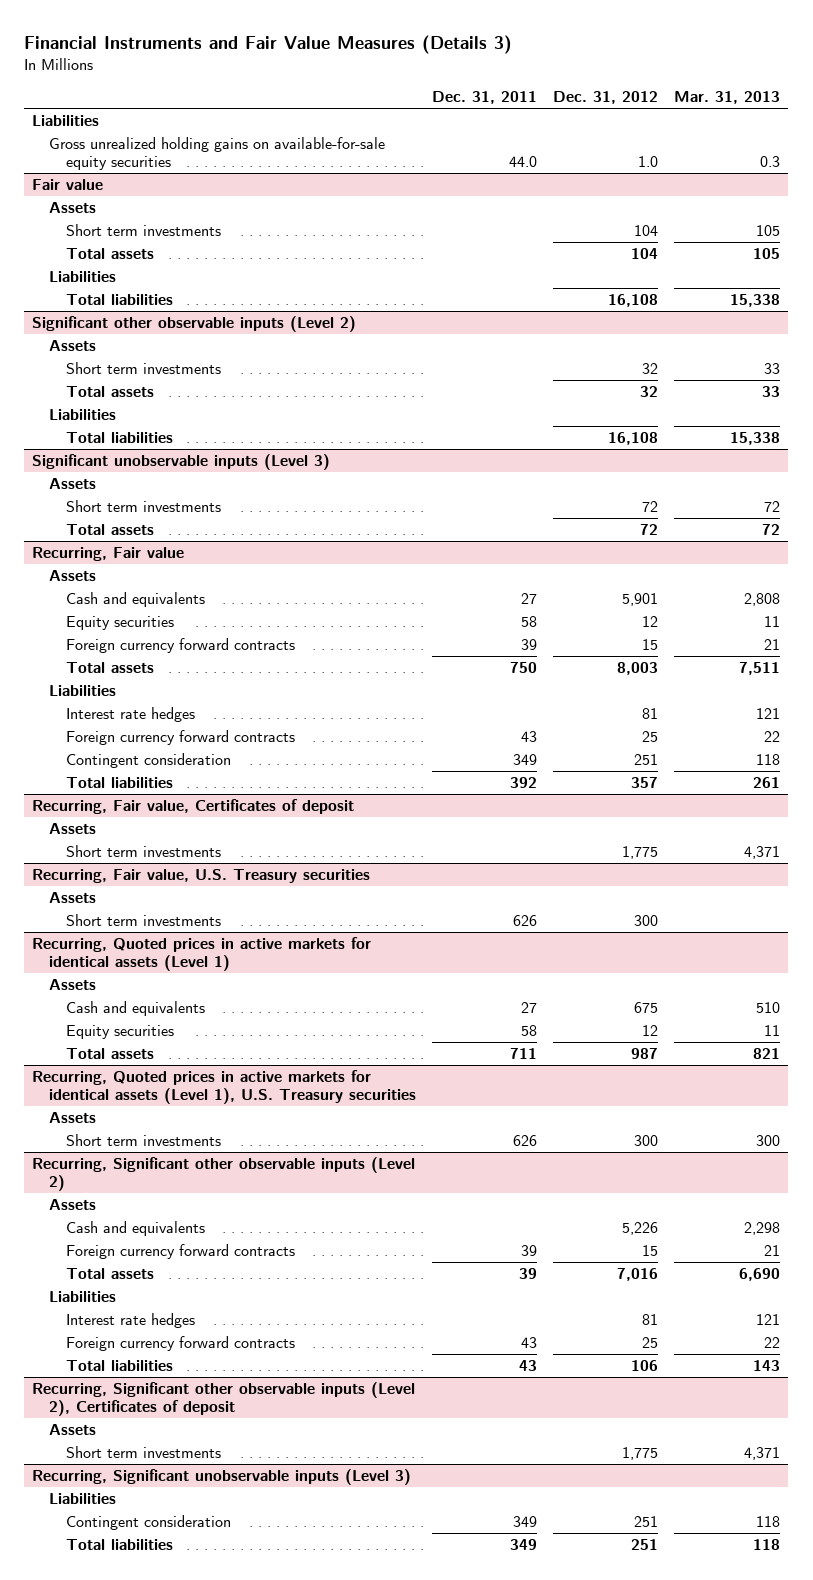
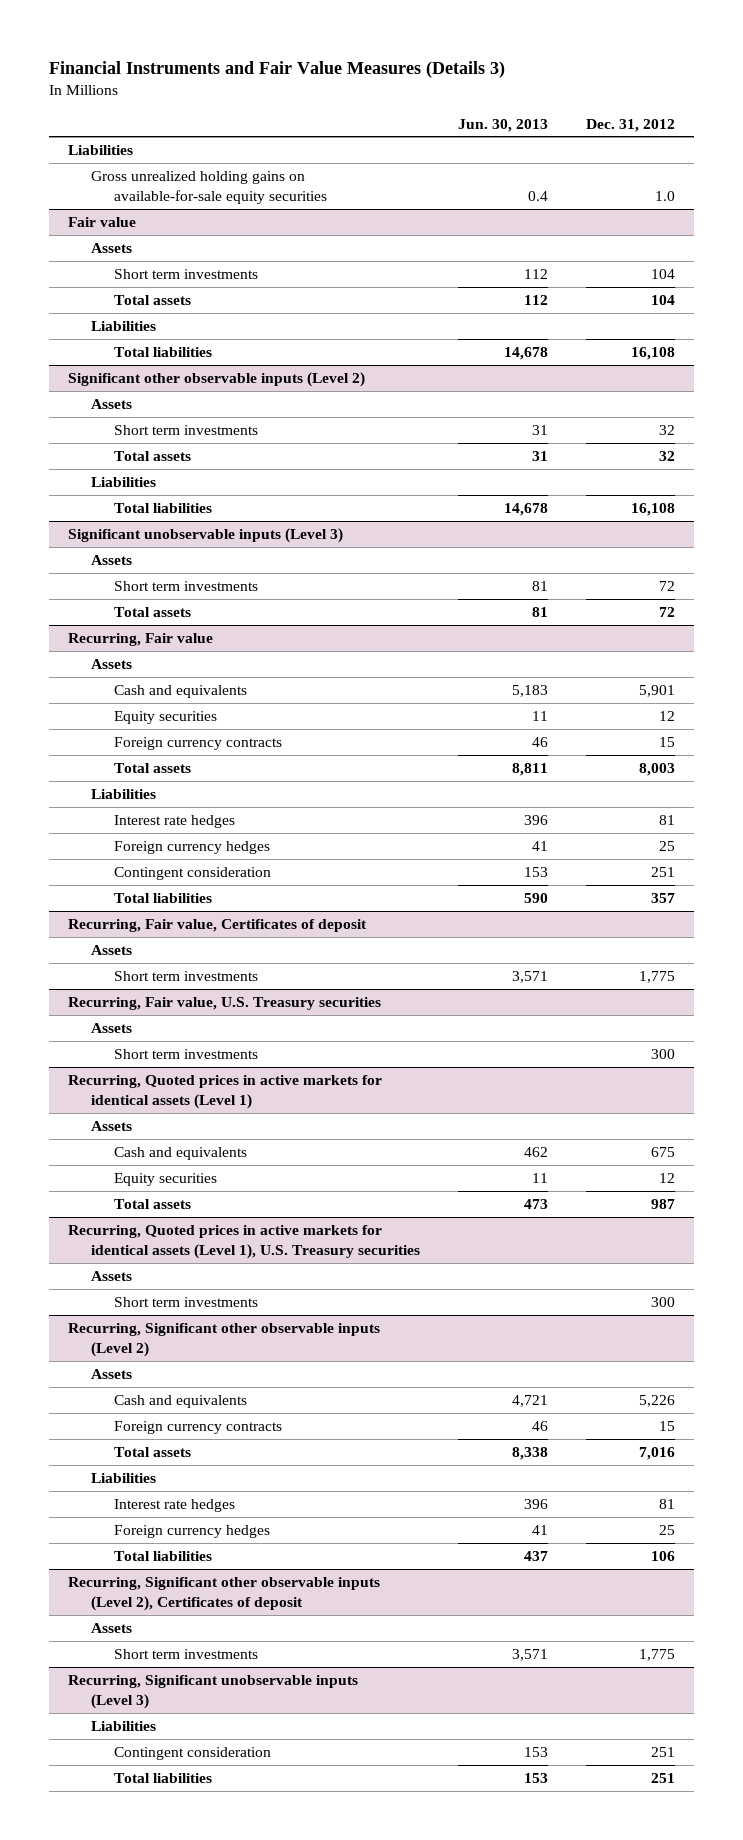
[432,91,538,105] Dec. 31, 2011 -> none
[674,91,781,105] Mar. 31, 2013 -> none
none -> [458,118,549,132] Jun. 30, 2013
[66,637,296,653] Foreign currency forward contracts -> [114,737,283,751] Foreign currency contracts
[66,729,296,745] Foreign currency forward contracts -> [114,841,271,855] Foreign currency hedges
[66,1243,296,1259] Foreign currency forward contracts -> [114,1421,283,1435] Foreign currency contracts
[66,1335,296,1351] Foreign currency forward contracts -> [114,1525,271,1539] Foreign currency hedges

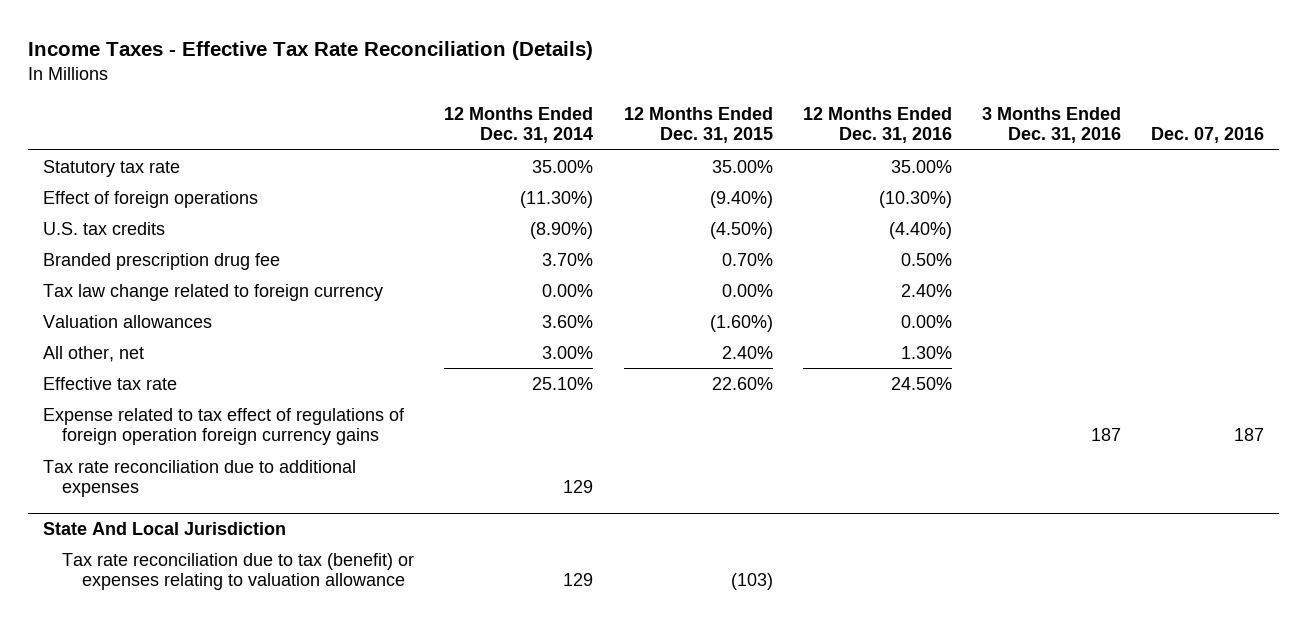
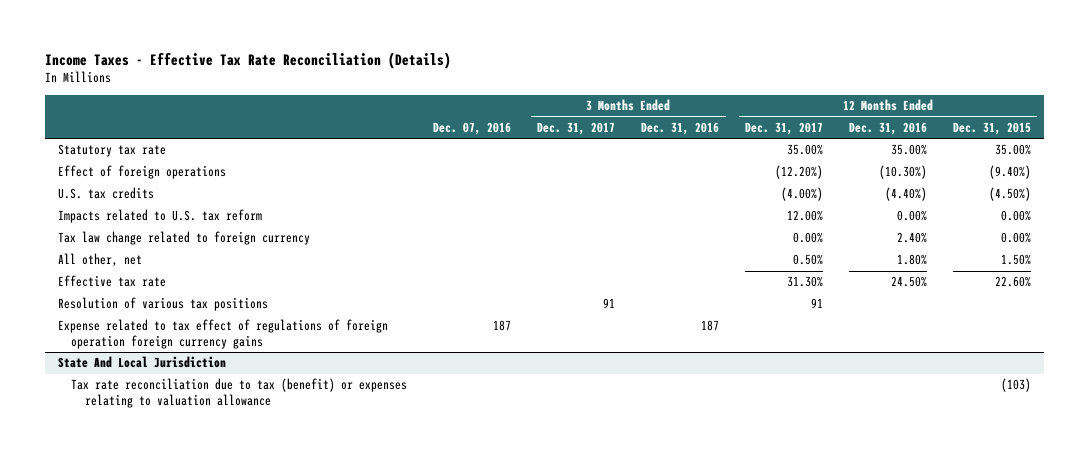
[444,106,594,144] 12 Months Ended Dec. 31, 2014 -> none
none -> [537,121,616,135] Dec. 31, 2017
none -> [745,121,824,135] Dec. 31, 2017
[42,252,280,270] Branded prescription drug fee -> none
none -> [57,209,262,224] Impacts related to U.S. tax reform
[42,314,212,328] Valuation allowances -> none
[721,345,773,359] 2.40% -> [1000,254,1031,266] 1.50%
[900,345,952,359] 1.30% -> [897,254,928,266] 1.80%
none -> [57,297,268,312] Resolution of various tax positions
[42,459,356,498] Tax rate reconciliation due to additional expenses -> none

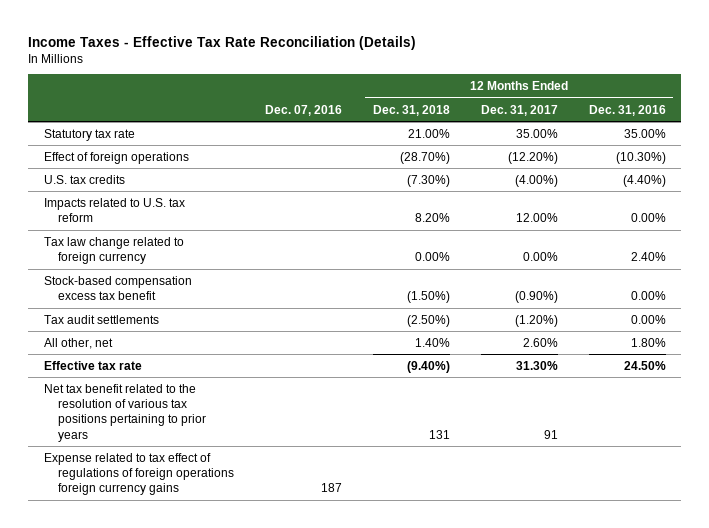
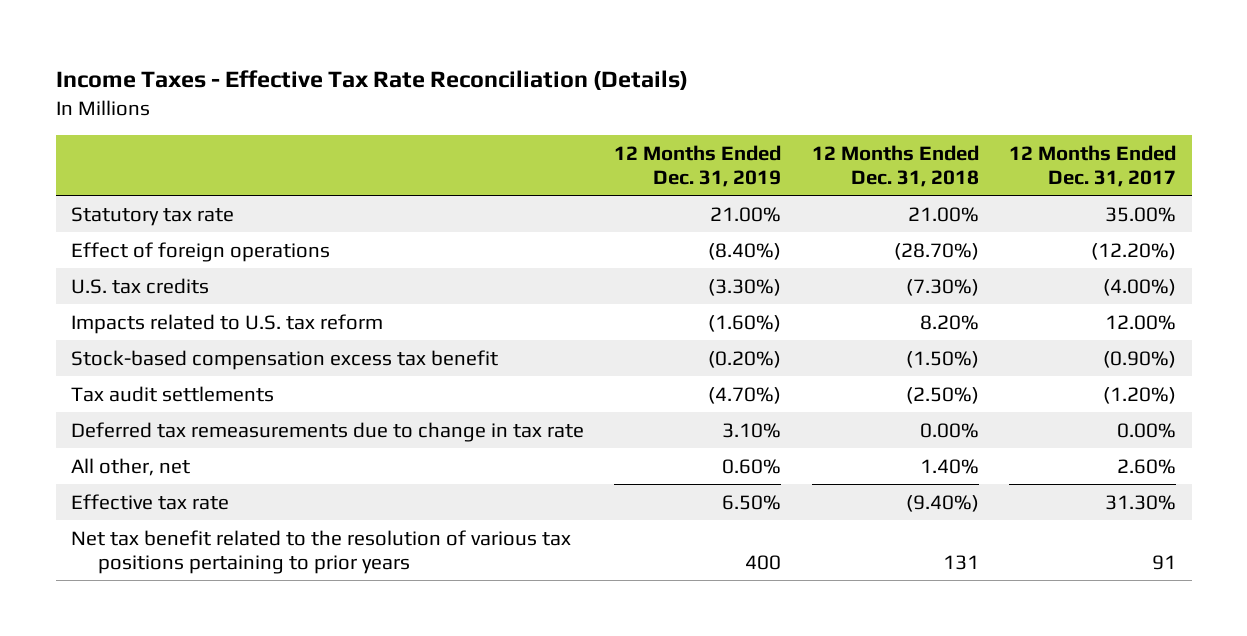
[265,104,343,116] Dec. 07, 2016 -> none
[588,104,666,116] Dec. 31, 2016 -> none
none -> [614,144,782,187] 12 Months Ended Dec. 31, 2019
[43,236,184,265] Tax law change related to foreign currency -> none
none -> [70,421,584,442] Deferred tax remeasurements due to change in tax rate
[43,452,235,496] Expense related to tax effect of regulations of foreign operations foreign currency gains -> none

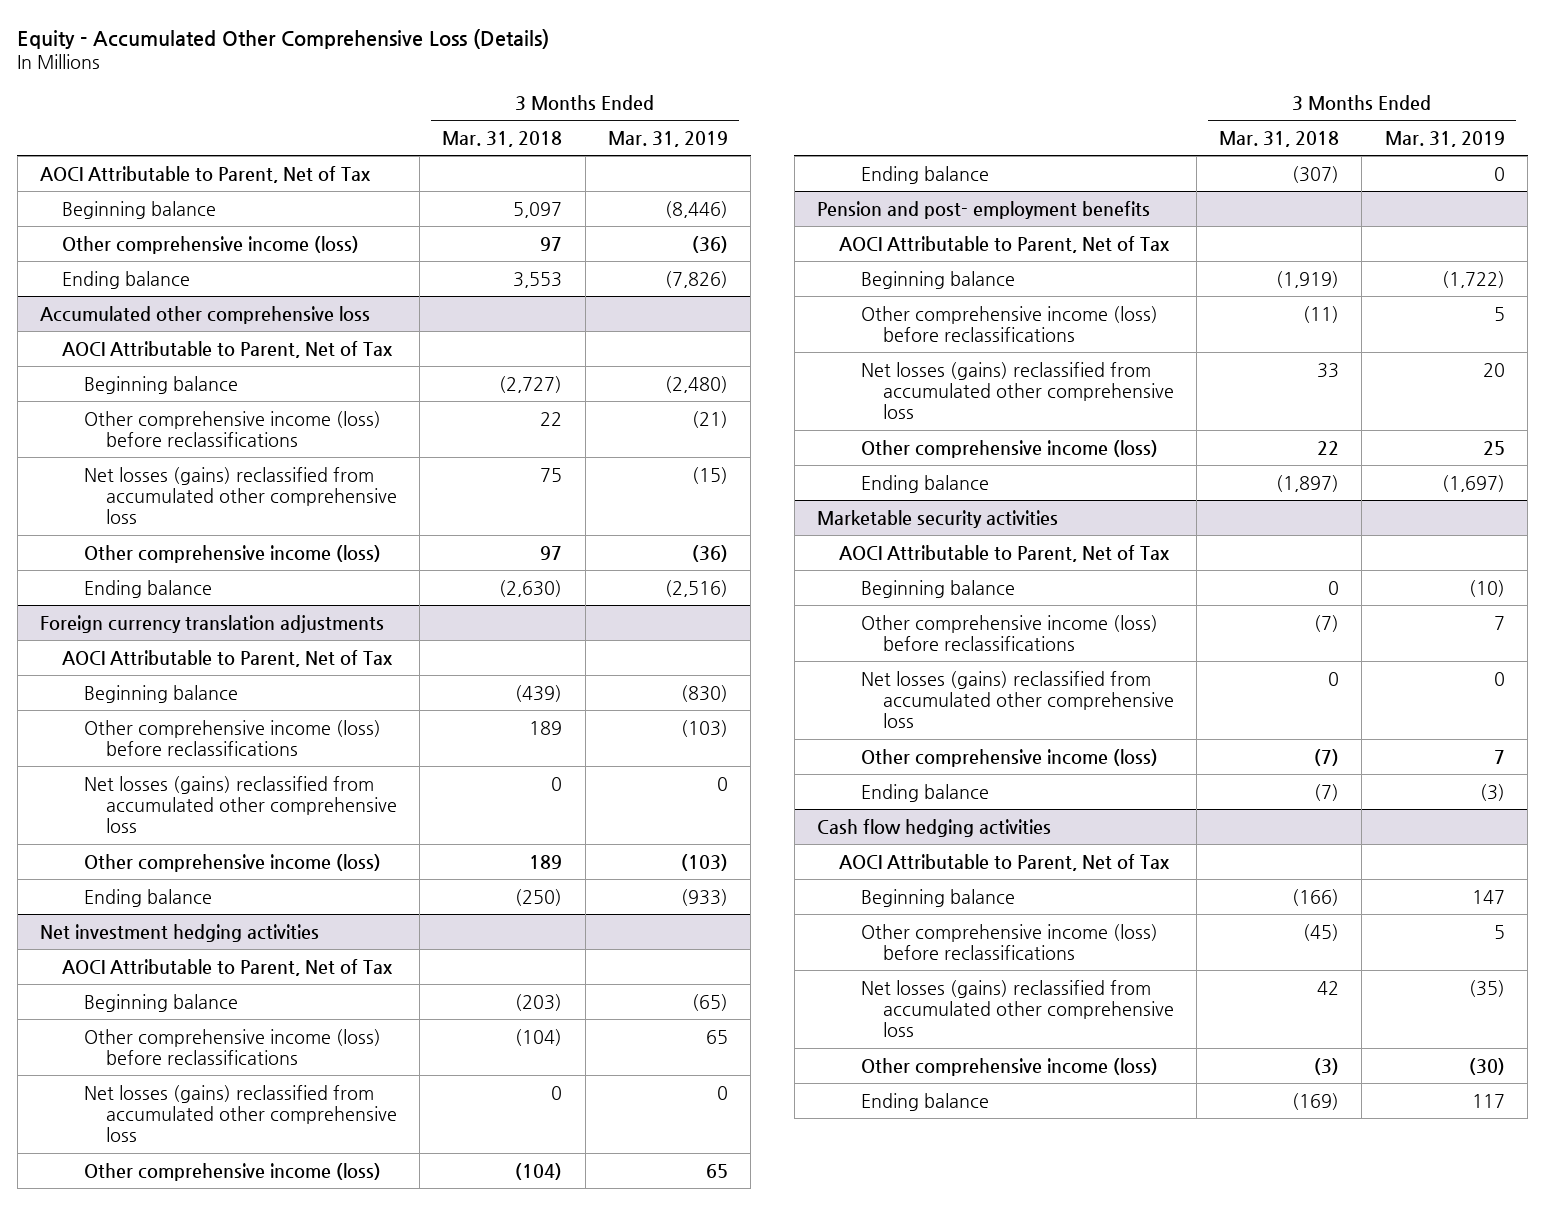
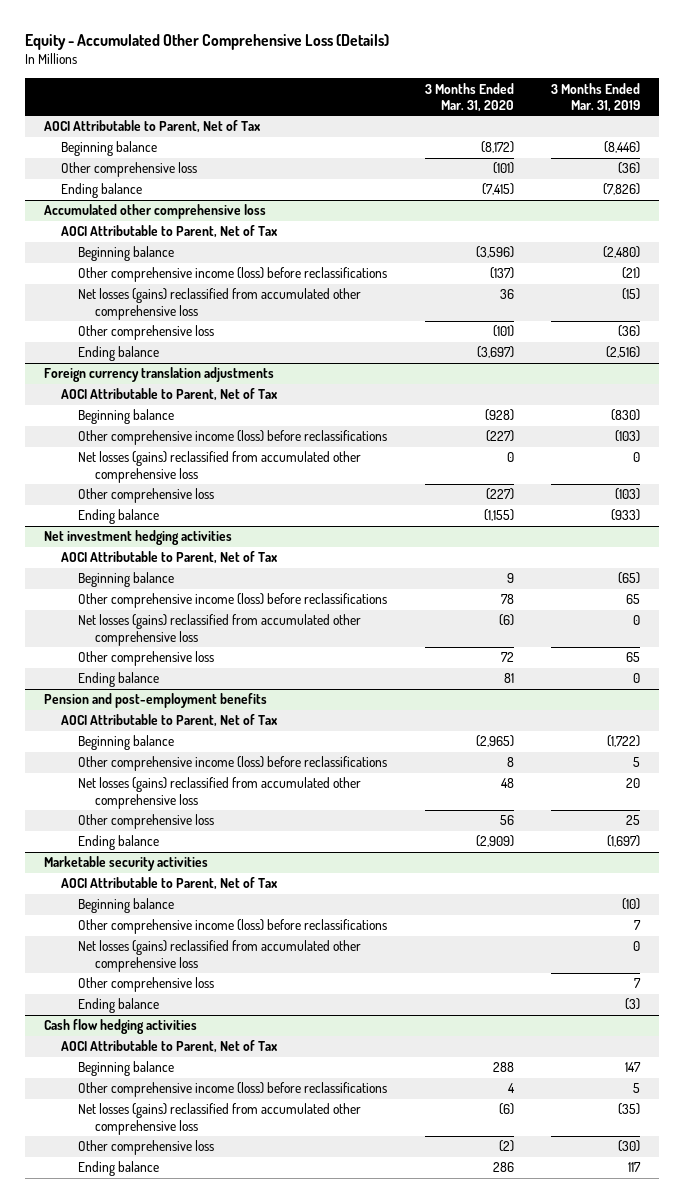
[442,131,563,148] Mar. 31, 2018 -> none
none -> [424,82,514,112] 3 Months Ended Mar. 31, 2020
[62,235,360,254] Other comprehensive income (loss) -> [60,162,197,178] Other comprehensive loss
[83,544,381,563] Other comprehensive income (loss) -> [78,325,215,341] Other comprehensive loss
[83,853,381,872] Other comprehensive income (loss) -> [78,488,215,504] Other comprehensive loss
[83,1162,381,1181] Other comprehensive income (loss) -> [78,651,215,667] Other comprehensive loss
[817,200,1151,219] Pension and post- employment benefits -> [43,693,267,709] Pension and post-employment benefits
[860,439,1158,458] Other comprehensive income (loss) -> [78,814,215,830] Other comprehensive loss
[860,748,1158,767] Other comprehensive income (loss) -> [78,977,215,993] Other comprehensive loss
[860,1057,1158,1076] Other comprehensive income (loss) -> [78,1140,215,1156] Other comprehensive loss

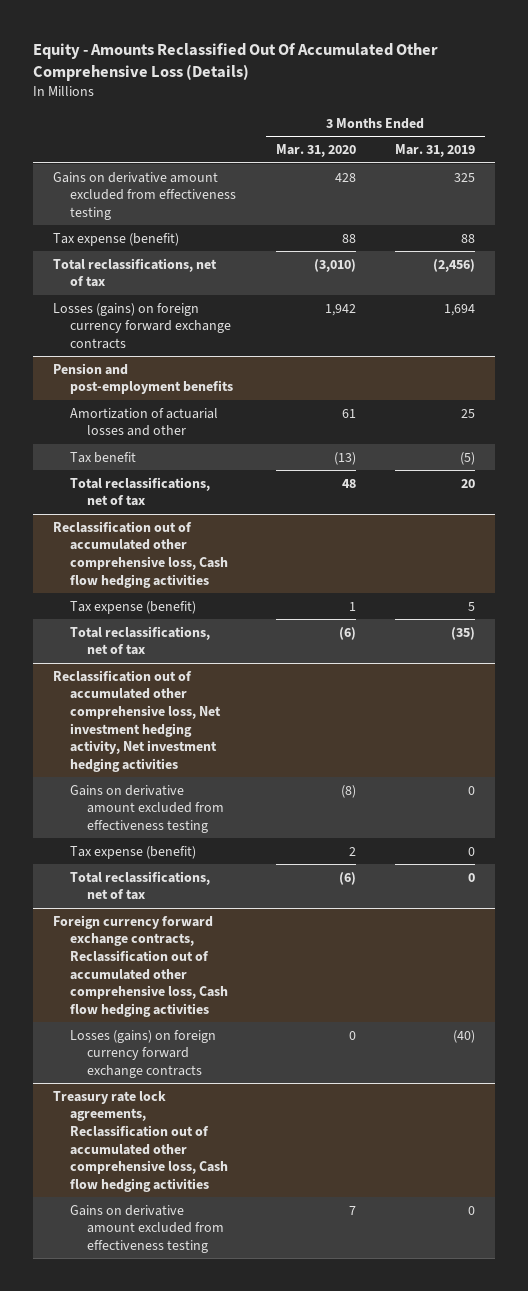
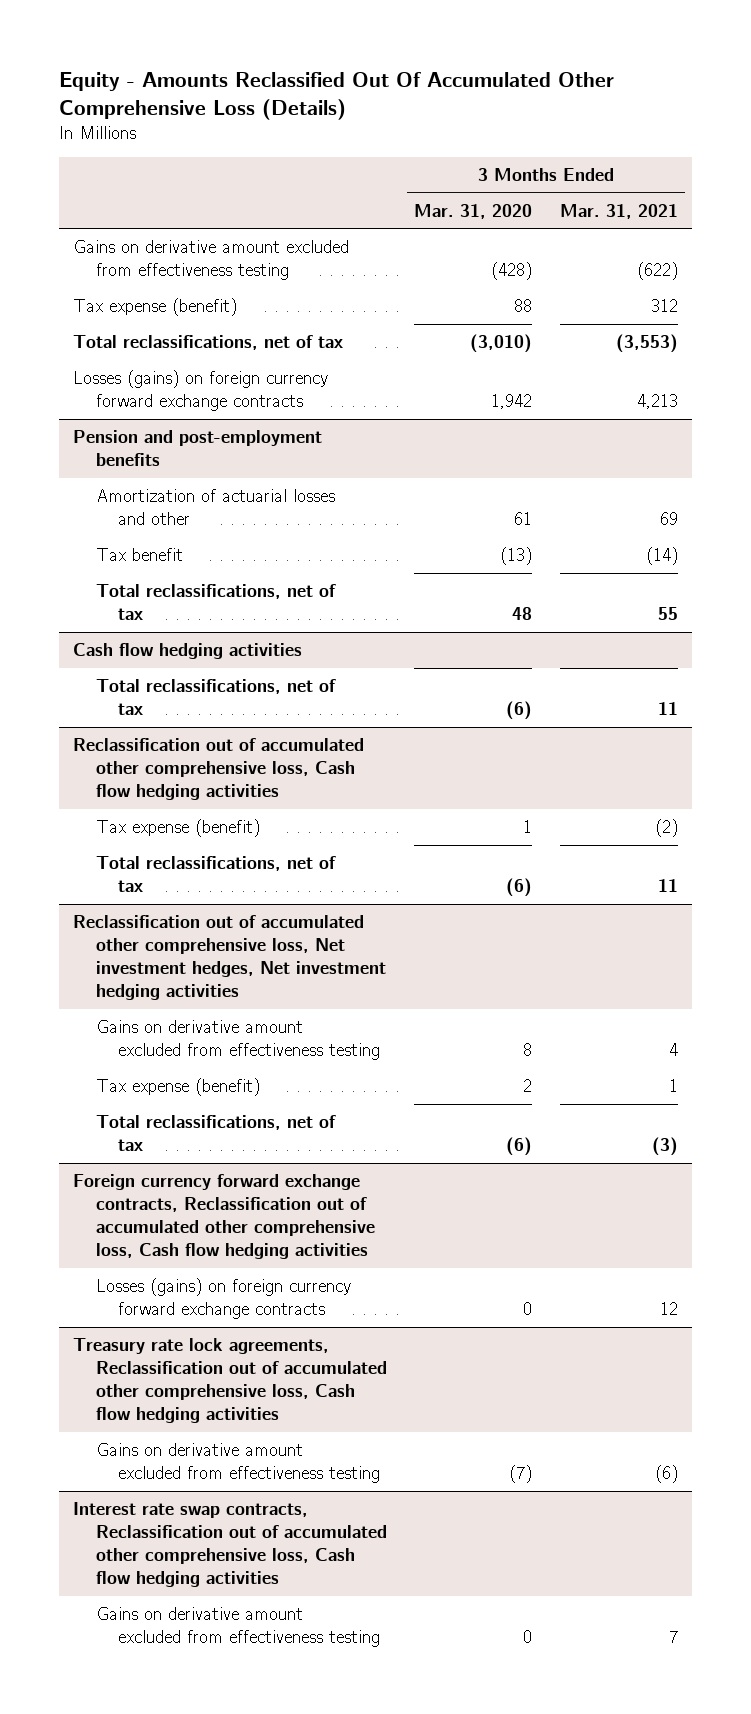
[395,144,476,158] Mar. 31, 2019 -> none
none -> [559,203,678,219] Mar. 31, 2021
[334,172,356,182] 428 -> [491,262,533,281] (428)
none -> [72,643,302,660] Cash flow hedging activities
none -> [95,679,336,716] Total reclassifications, net of tax
[52,669,222,772] Reclassification out of accumulated other comprehensive loss, Net investment hedging activity, Net investment hedging activities -> [72,915,386,1001] Reclassification out of accumulated other comprehensive loss, Net investment hedges, Net investment hedging activities
[340,784,356,798] (8) -> [523,1043,533,1057] 8
[348,1205,356,1215] 7 -> [509,1465,533,1484] (7)
none -> [72,1502,387,1588] Interest rate swap contracts, Reclassification out of accumulated other comprehensive loss, Cash flow hedging activities
none -> [95,1607,381,1648] Gains on derivative amount excluded from effectiveness testing

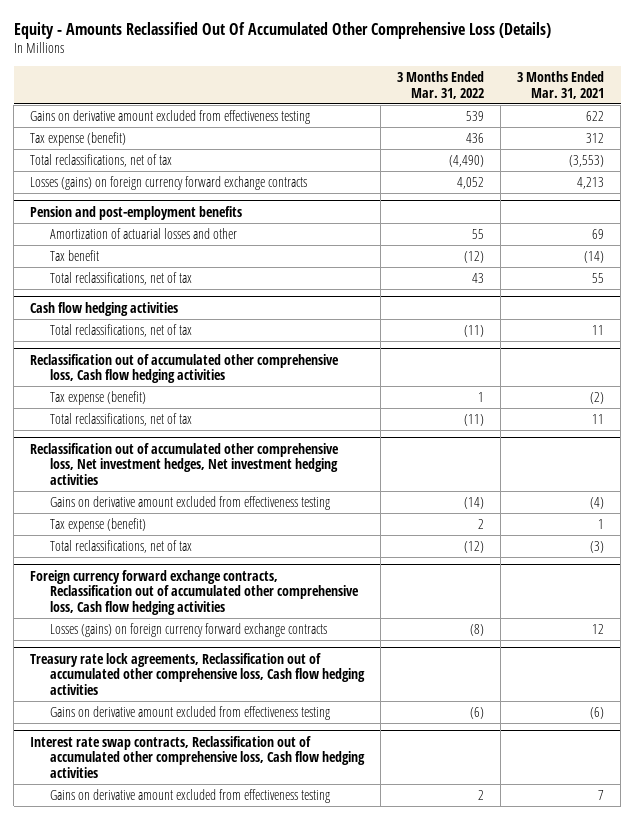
[414,203,533,219] Mar. 31, 2020 -> none
none -> [397,70,485,99] 3 Months Ended Mar. 31, 2022
[636,262,678,281] (622) -> [586,110,605,121] 622
[668,1043,678,1057] 4 -> [590,496,605,509] (4)

